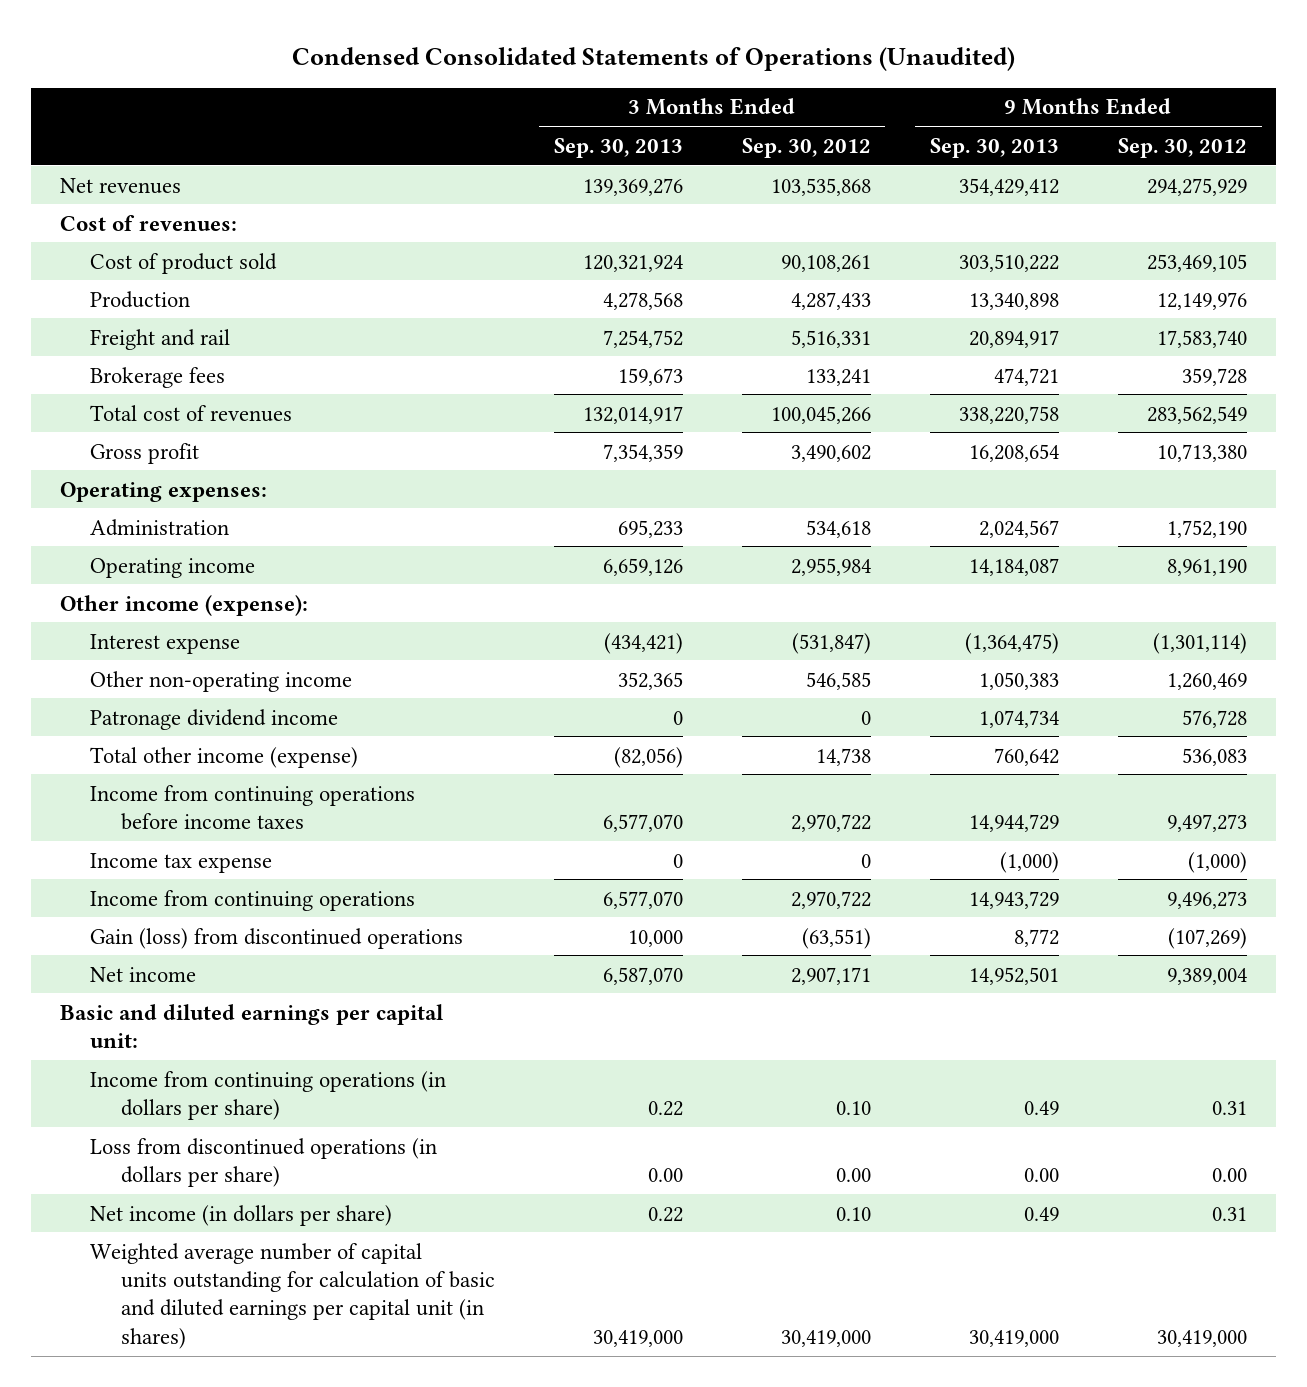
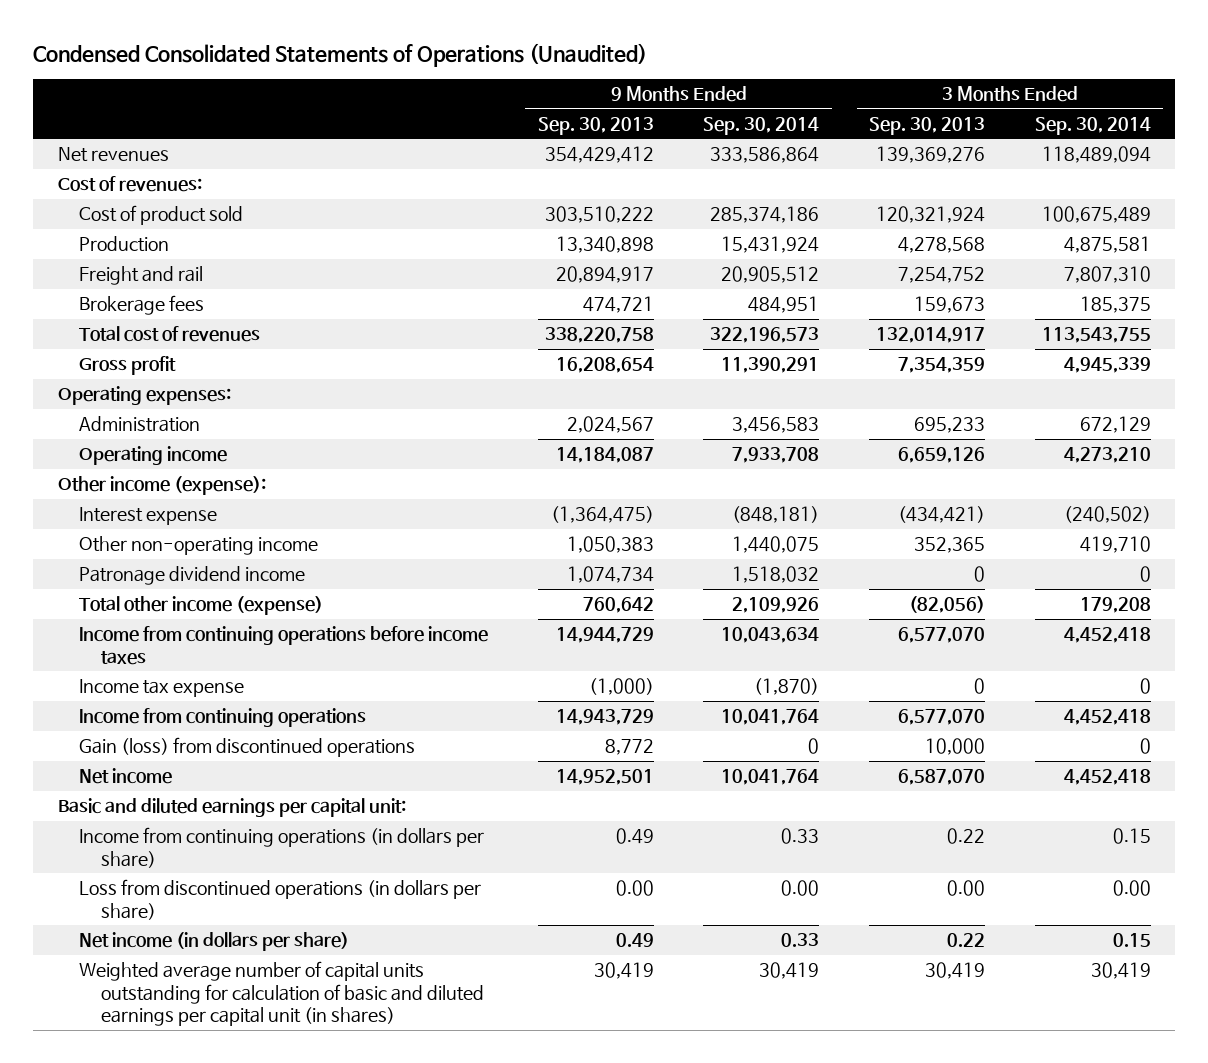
[741,137,871,158] Sep. 30, 2012 -> none
[1117,137,1247,158] Sep. 30, 2012 -> none
none -> [703,117,820,136] Sep. 30, 2014
none -> [1034,117,1151,136] Sep. 30, 2014
[592,1329,683,1347] 30,419,000 -> [924,962,985,980] 30,419
[968,1329,1059,1347] 30,419,000 -> [593,962,654,980] 30,419

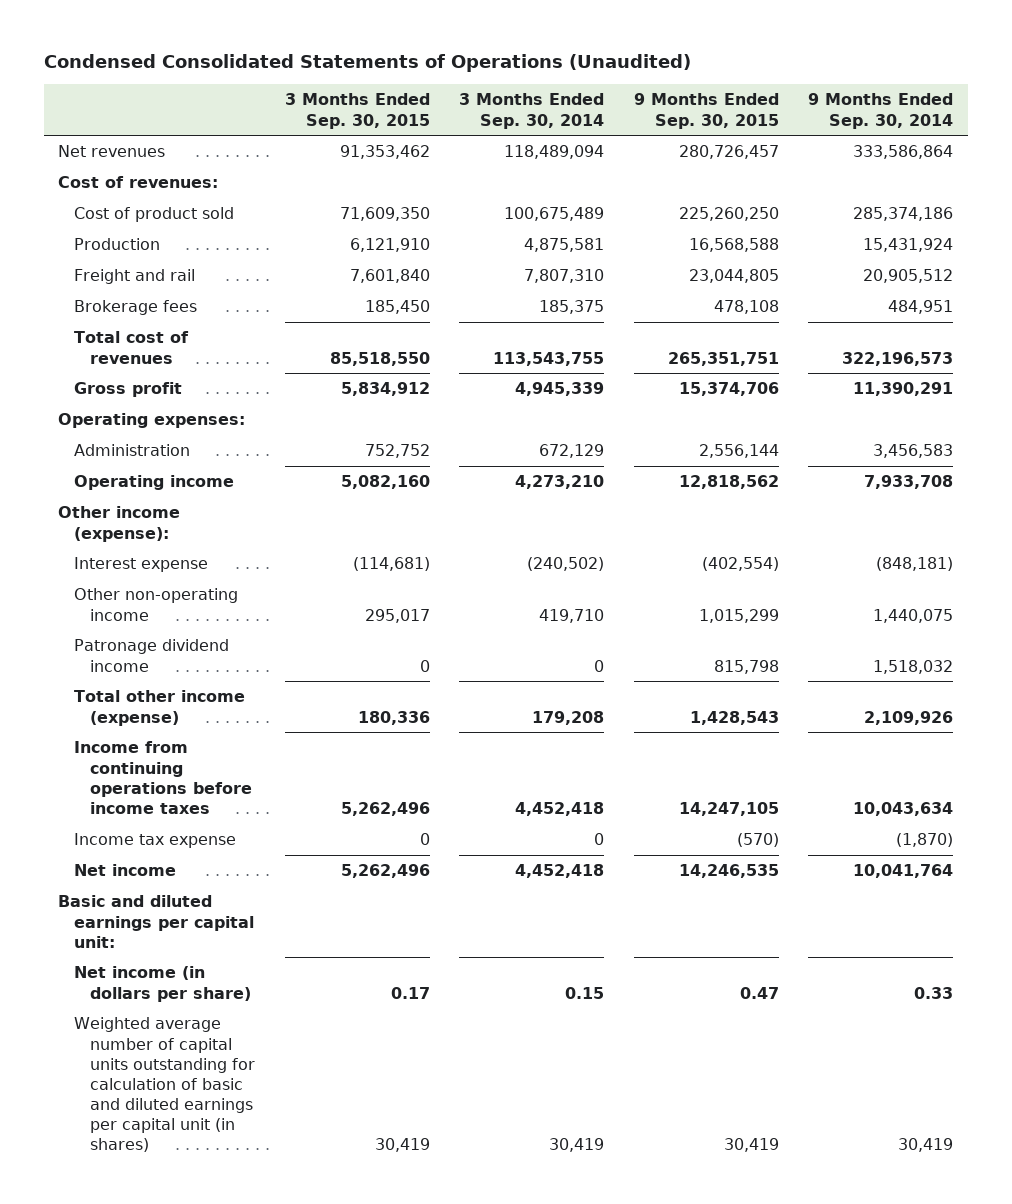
[537,117,654,136] Sep. 30, 2013 -> none
[868,117,985,136] Sep. 30, 2013 -> none
none -> [284,93,430,129] 3 Months Ended Sep. 30, 2015
none -> [633,93,779,129] 9 Months Ended Sep. 30, 2015
[79,708,367,728] Income from continuing operations -> none
[79,737,416,758] Gain (loss) from discontinued operations -> none
[79,827,485,868] Income from continuing operations (in dollars per share) -> none
[79,879,482,920] Loss from discontinued operations (in dollars per share) -> none

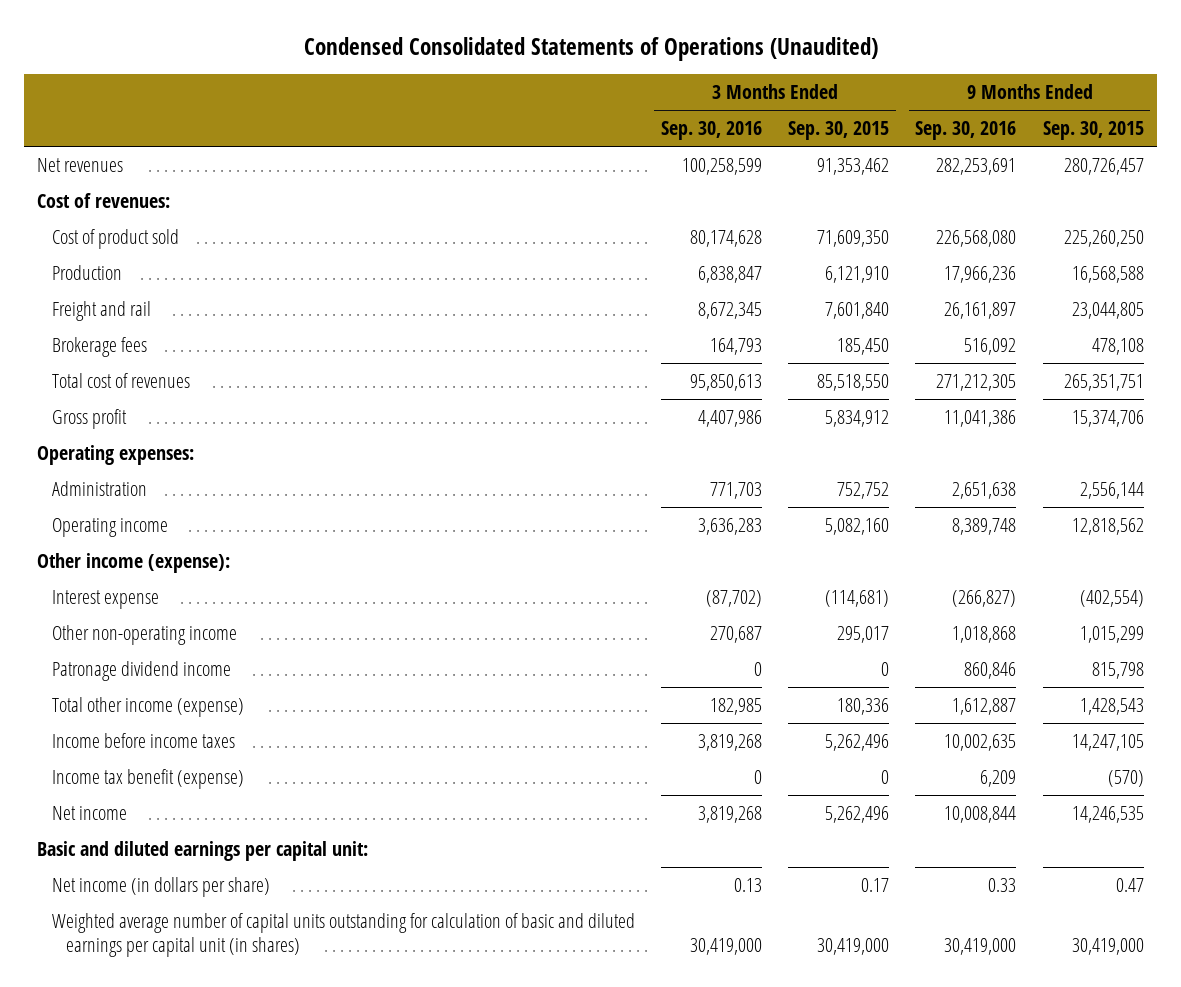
[459,93,605,129] 3 Months Ended Sep. 30, 2014 -> none
[808,93,954,129] 9 Months Ended Sep. 30, 2014 -> none
none -> [660,121,762,141] Sep. 30, 2016
none -> [915,121,1017,141] Sep. 30, 2016
[74,741,253,814] Income from continuing operations before income taxes -> [51,732,235,748] Income before income taxes
[74,833,237,849] Income tax expense -> [51,768,244,789] Income tax benefit (expense)
[374,1138,430,1153] 30,419 -> [817,938,890,956] 30,419,000
[723,1138,779,1153] 30,419 -> [1071,938,1144,956] 30,419,000

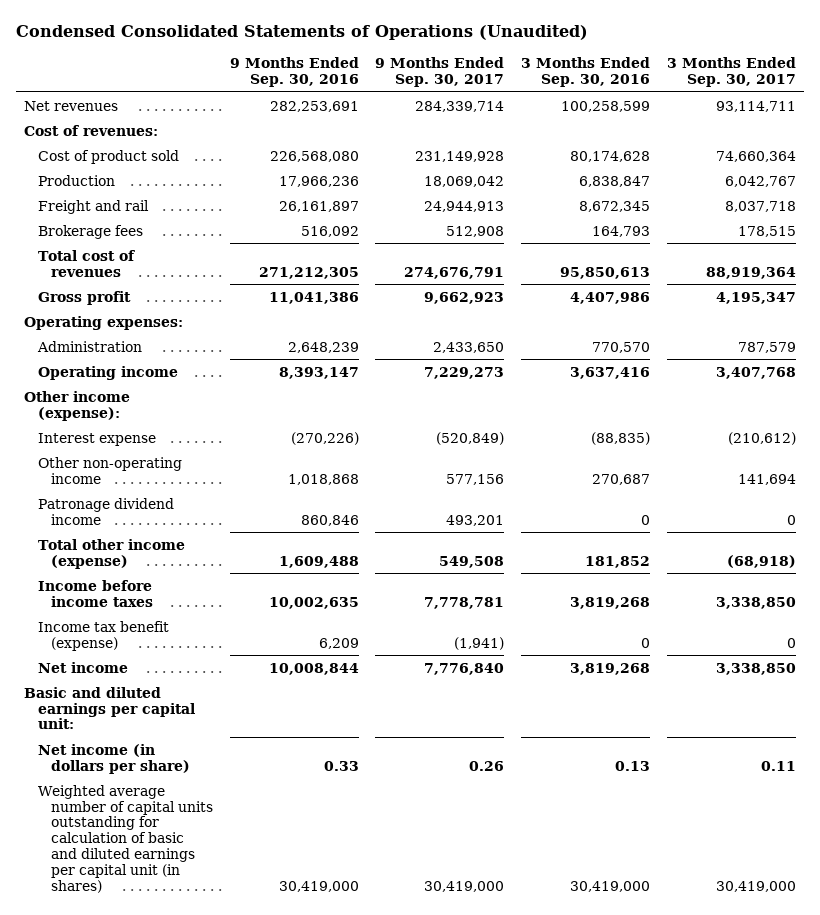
[788,121,890,141] Sep. 30, 2015 -> none
[1042,121,1144,141] Sep. 30, 2015 -> none
none -> [375,56,505,87] 9 Months Ended Sep. 30, 2017
none -> [666,56,796,87] 3 Months Ended Sep. 30, 2017
[709,481,762,499] 771,703 -> [592,341,651,353] 770,570
[952,481,1017,499] 2,651,638 -> [287,341,359,353] 2,648,239
[697,517,762,535] 3,636,283 -> [570,366,651,379] 3,637,416
[952,517,1017,535] 8,389,748 -> [278,366,359,379] 8,393,147
[705,589,762,607] (87,702) -> [591,431,651,445] (88,835)
[952,589,1017,607] (266,827) -> [290,431,359,445] (270,226)
[709,697,762,715] 182,985 -> [585,555,651,568] 181,852
[952,697,1017,715] 1,612,887 -> [278,555,359,568] 1,609,488

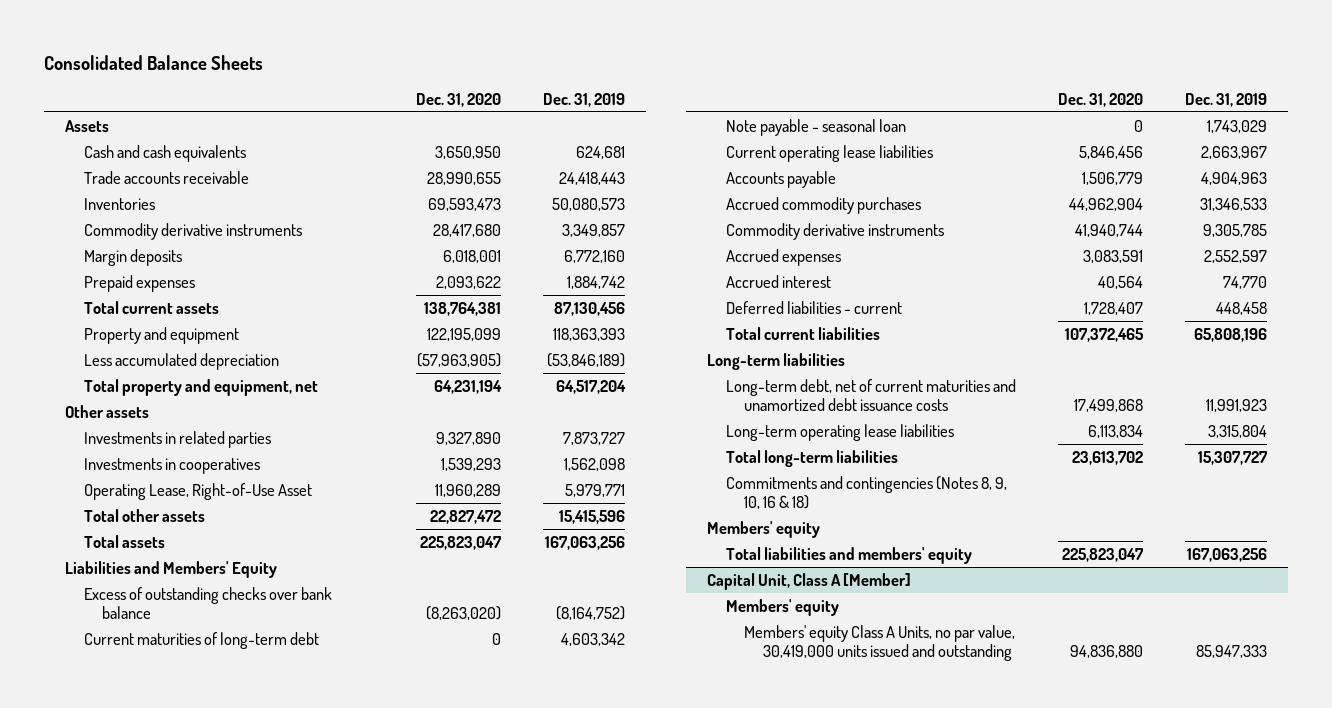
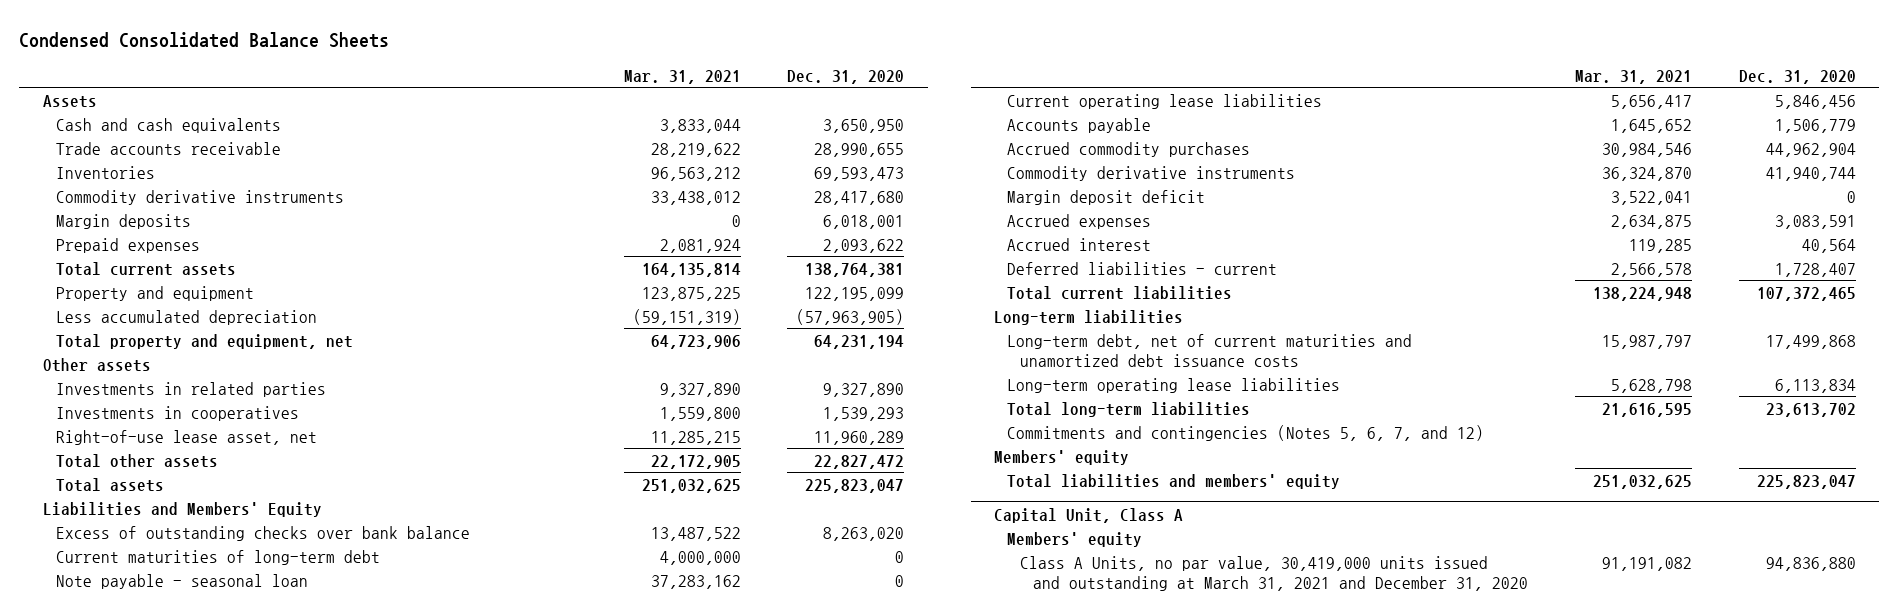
[44,54,264,70] Consolidated Balance Sheets -> [19,31,390,48] Condensed Consolidated Balance Sheets
[542,92,625,107] Dec. 31, 2019 -> none
none -> [623,69,741,84] Mar. 31, 2021
[83,482,312,500] Operating Lease, Right-of-Use Asset -> [55,429,317,445] Right-of-use lease asset, net
[425,606,501,621] (8,263,020) -> [823,526,905,541] 8,263,020
none -> [1006,189,1205,205] Margin deposit deficit
[725,475,1007,510] Commitments and contingencies (Notes 8, 9, 10, 16 & 18) -> [1006,424,1484,441] Commitments and contingencies (Notes 5, 6, 7, and 12)
[707,572,912,590] Capital Unit, Class A [Member] -> [994,507,1184,523] Capital Unit, Class A
[744,624,1016,662] Members' equity Class A Units, no par value, 30,419,000 units issued and outstanding -> [1019,555,1528,591] Class A Units, no par value, 30,419,000 units issued and outstanding at March 31, 2021 and December 31, 2020

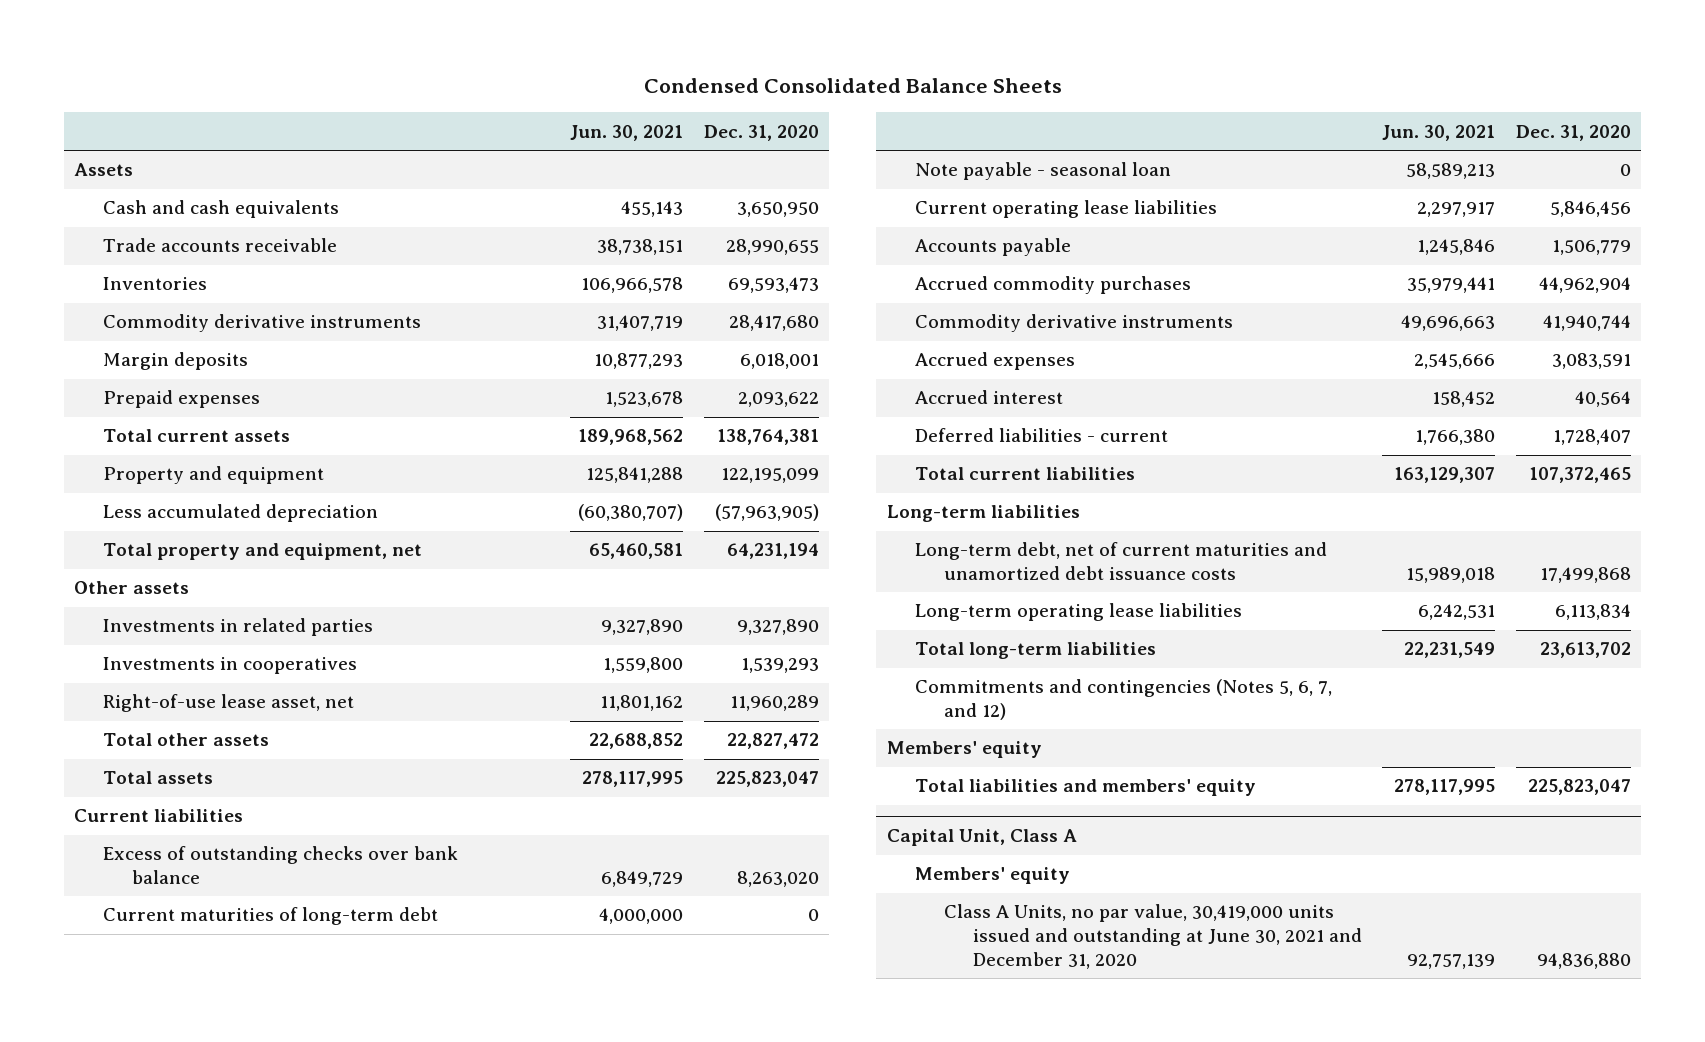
[623,69,741,84] Mar. 31, 2021 -> none
none -> [570,124,684,141] Jun. 30, 2021
[42,501,322,517] Liabilities and Members' Equity -> none
none -> [74,809,244,823] Current liabilities
[1006,189,1205,205] Margin deposit deficit -> none
[1019,555,1528,591] Class A Units, no par value, 30,419,000 units issued and outstanding at March 31, 2021 and December 31, 2020 -> [944,904,1362,969] Class A Units, no par value, 30,419,000 units issued and outstanding at June 30, 2021 and December 31, 2020

